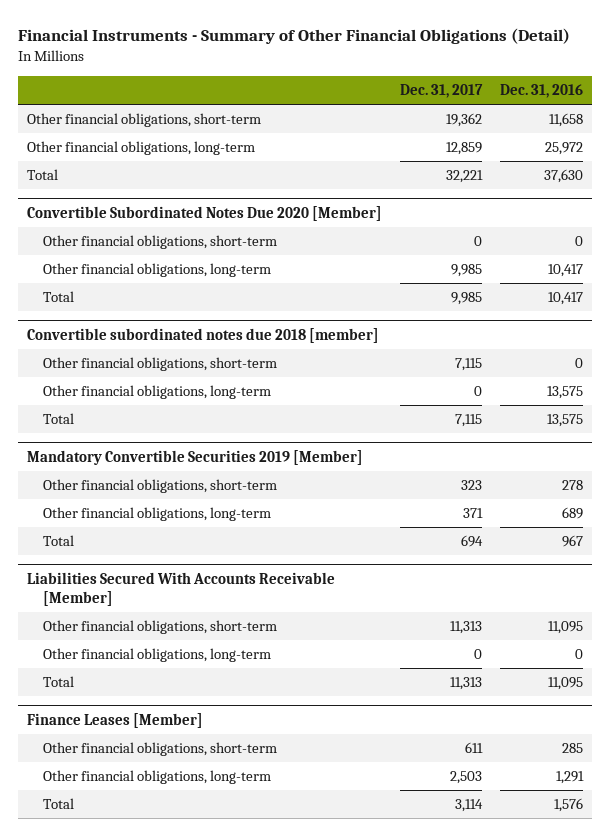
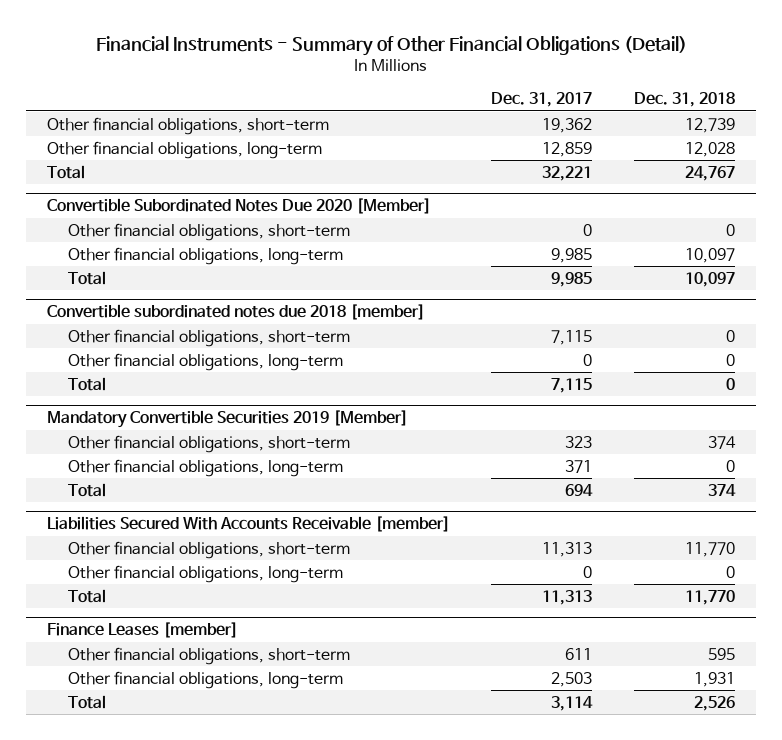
[499,83,583,98] Dec. 31, 2016 -> none
none -> [633,92,735,108] Dec. 31, 2018
[26,571,335,606] Liabilities Secured With Accounts Receivable [Member] -> [47,516,451,533] Liabilities Secured With Accounts Receivable [member]
[26,712,203,728] Finance Leases [Member] -> [47,622,239,639] Finance Leases [member]

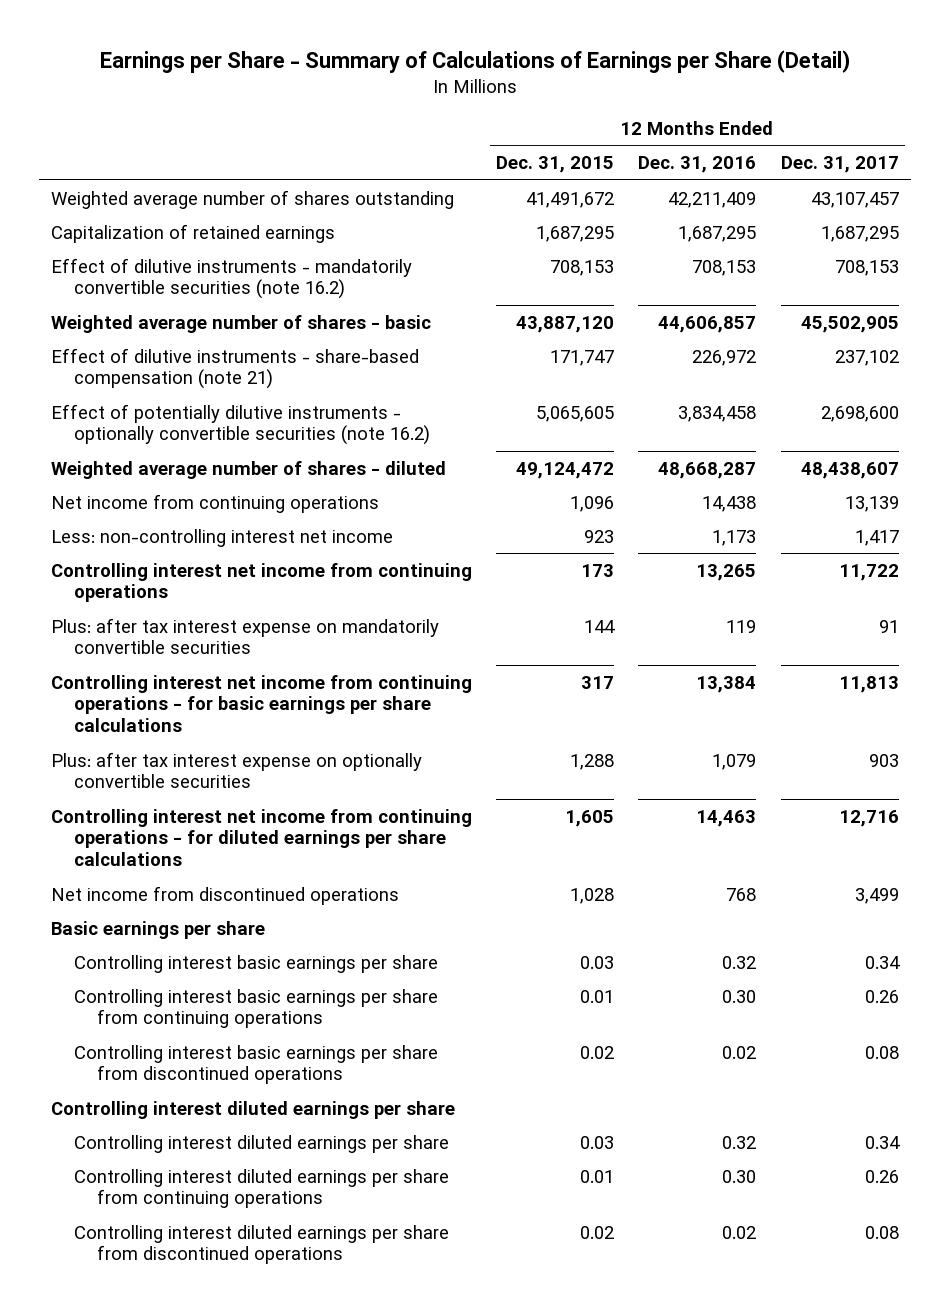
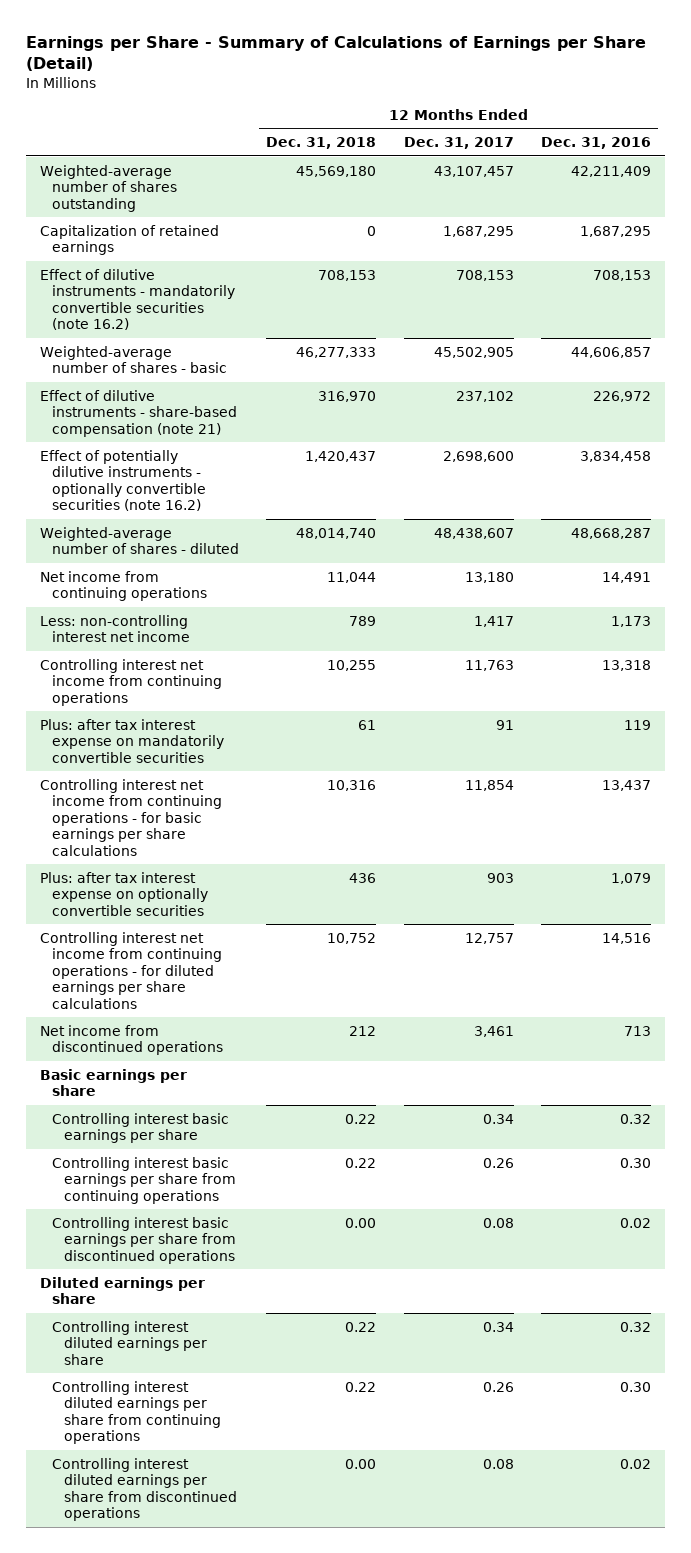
[496,156,615,174] Dec. 31, 2015 -> none
none -> [266,137,377,150] Dec. 31, 2018
[51,189,455,209] Weighted average number of shares outstanding -> [39,164,177,212] Weighted-average number of shares outstanding
[51,314,432,333] Weighted average number of shares - basic -> [39,345,227,374] Weighted-average number of shares - basic
[51,460,447,479] Weighted average number of shares - diluted -> [39,526,239,555] Weighted-average number of shares - diluted
[702,495,757,512] 14,438 -> [602,571,652,583] 14,491
[844,495,899,512] 13,139 -> [464,571,514,583] 13,180
[696,563,757,581] 13,265 -> [602,659,652,671] 13,318
[838,563,899,581] 11,722 -> [464,659,514,671] 11,763
[696,675,757,693] 13,384 -> [602,779,652,791] 13,437
[838,675,899,693] 11,813 -> [464,779,514,791] 11,854
[696,809,757,827] 14,463 -> [602,932,652,944] 14,516
[838,809,899,827] 12,716 -> [464,932,514,944] 12,757
[726,887,757,901] 768 -> [624,1025,652,1036] 713
[854,887,899,904] 3,499 -> [473,1025,514,1037] 3,461
[51,1100,456,1119] Controlling interest diluted earnings per share -> [39,1276,205,1305] Diluted earnings per share

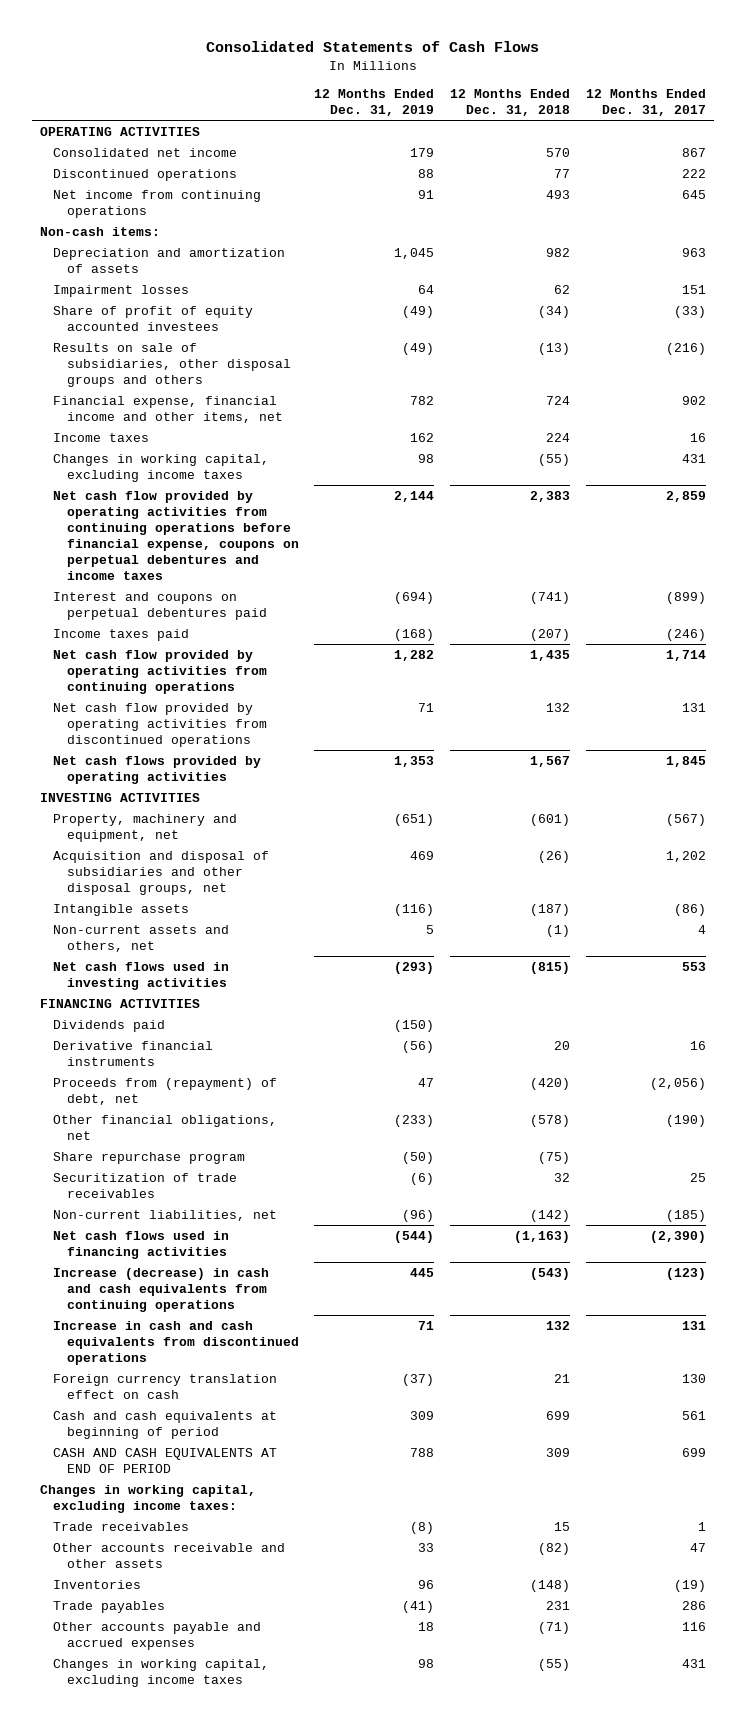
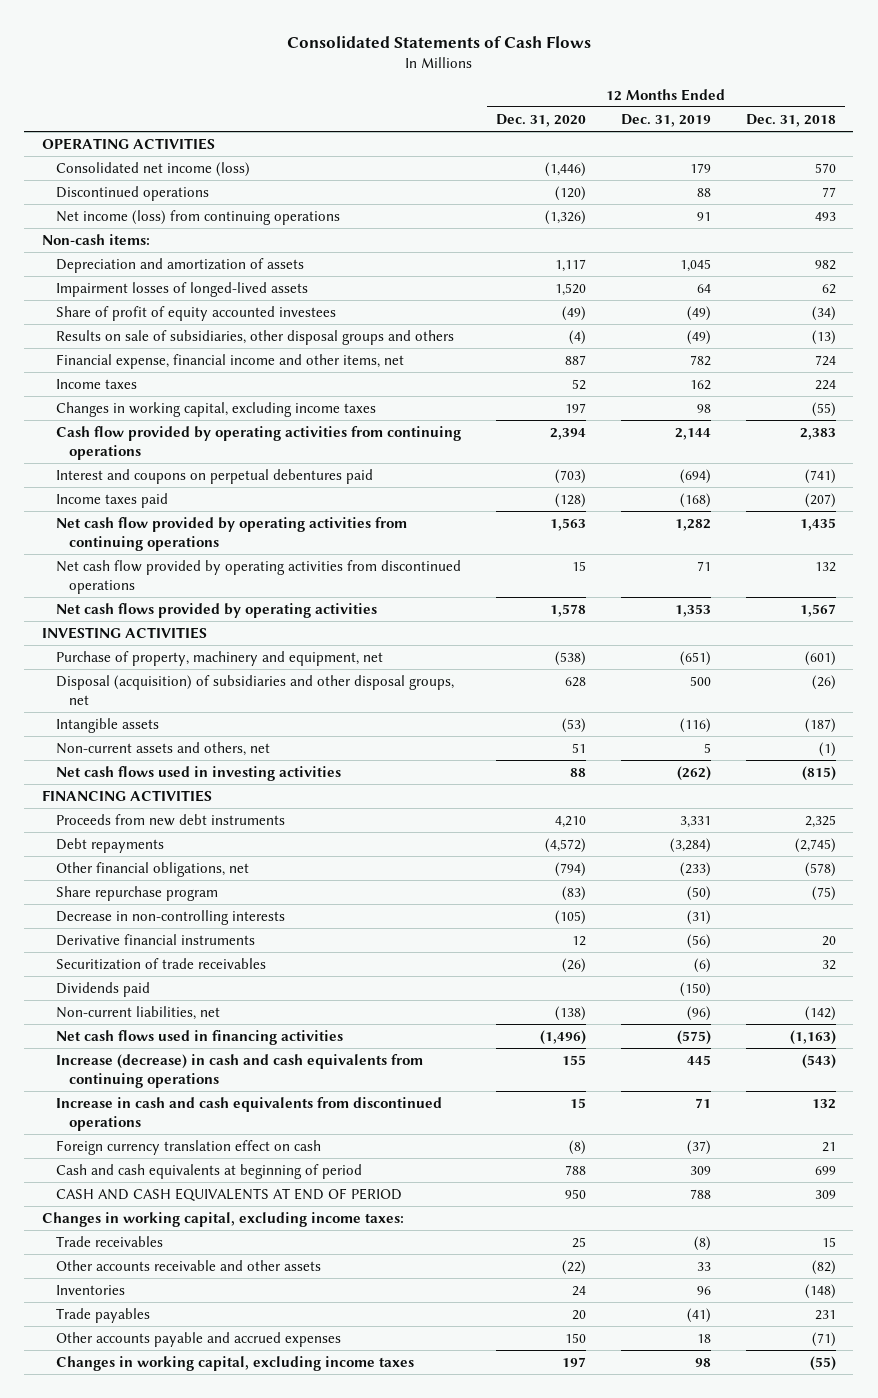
[585,89,706,117] 12 Months Ended Dec. 31, 2017 -> none
none -> [495,113,586,127] Dec. 31, 2020
[53,147,238,157] Consolidated net income -> [55,161,250,177] Consolidated net income (loss)
[53,189,262,218] Net income from continuing operations -> [55,209,340,225] Net income (loss) from continuing operations
[53,284,190,297] Impairment losses -> [55,281,308,297] Impairment losses of longed-lived assets
[53,490,299,580] Net cash flow provided by operating activities from continuing operations before financial expense, coupons on perpetual debentures and income taxes -> [55,425,461,460] Cash flow provided by operating activities from continuing operations
[53,813,238,842] Property, machinery and equipment, net -> [55,650,383,666] Purchase of property, machinery and equipment, net
[53,850,270,895] Acquisition and disposal of subsidiaries and other disposal groups, net -> [55,674,454,705] Disposal (acquisition) of subsidiaries and other disposal groups, net
[410,850,435,860] 469 -> [689,675,711,686] 500
[394,961,435,974] (293) -> [676,765,711,781] (262)
[53,1077,278,1105] Proceeds from (repayment) of debt, net -> none
none -> [55,813,285,826] Proceeds from new debt instruments
none -> [55,837,164,853] Debt repayments
none -> [55,909,285,925] Decrease in non-controlling interests
[53,1040,214,1066] Derivative financial instruments -> [55,933,255,946] Derivative financial instruments
[53,1019,166,1032] Dividends paid -> [55,981,150,997] Dividends paid
[394,1230,435,1243] (544) -> [676,1029,711,1045] (575)

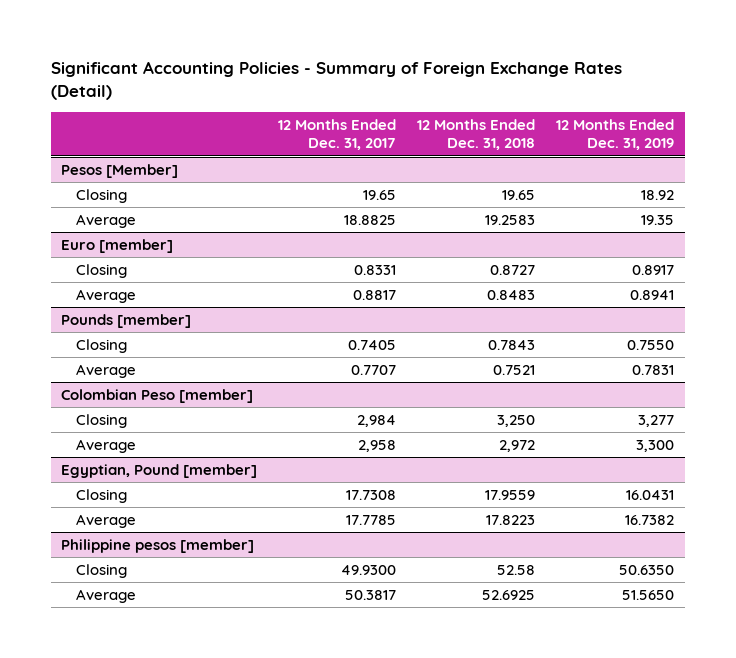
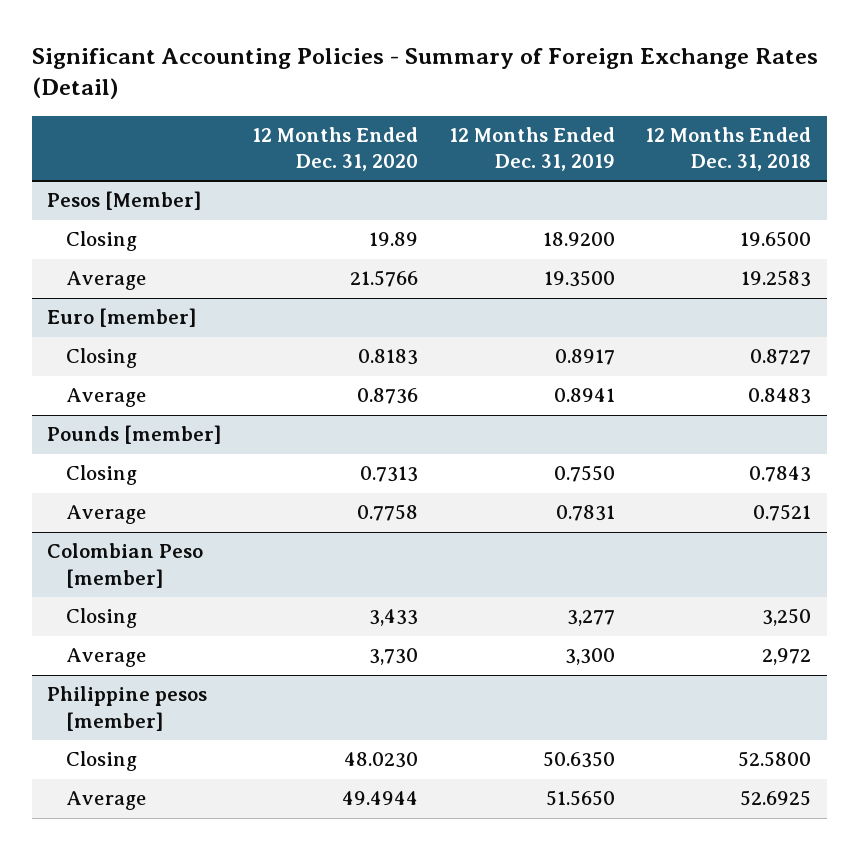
[278,118,397,151] 12 Months Ended Dec. 31, 2017 -> none
none -> [252,126,419,172] 12 Months Ended Dec. 31, 2020
[502,189,536,200] 19.65 -> [740,231,812,248] 19.6500
[641,189,675,200] 18.92 -> [542,232,615,247] 18.9200
[641,214,675,225] 19.35 -> [543,270,615,288] 19.3500
[61,463,258,478] Egyptian, Pound [member] -> none
[75,488,127,503] Closing -> none
[75,513,136,528] Average -> none
[497,564,536,575] 52.58 -> [738,751,812,768] 52.5800

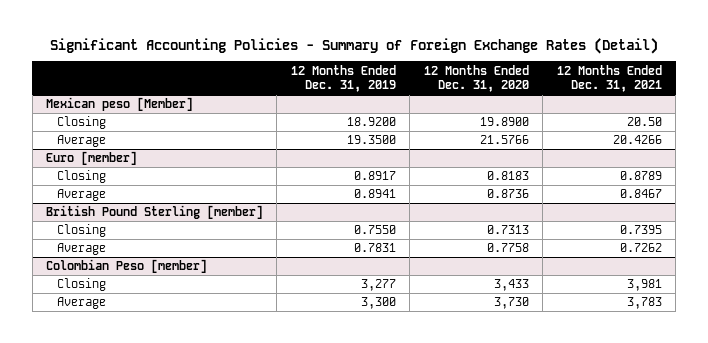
[645,126,812,172] 12 Months Ended Dec. 31, 2018 -> none
none -> [556,64,662,93] 12 Months Ended Dec. 31, 2021
[47,191,202,211] Pesos [Member] -> [46,97,194,112] Mexican peso [Member]
[369,232,419,247] 19.89 -> [479,117,529,127] 19.8900
[47,425,222,445] Pounds [member] -> [46,205,264,220] British Pound Sterling [member]
[47,686,208,731] Philippine pesos [member] -> none
[65,751,137,772] Closing -> none
[65,791,147,811] Average -> none

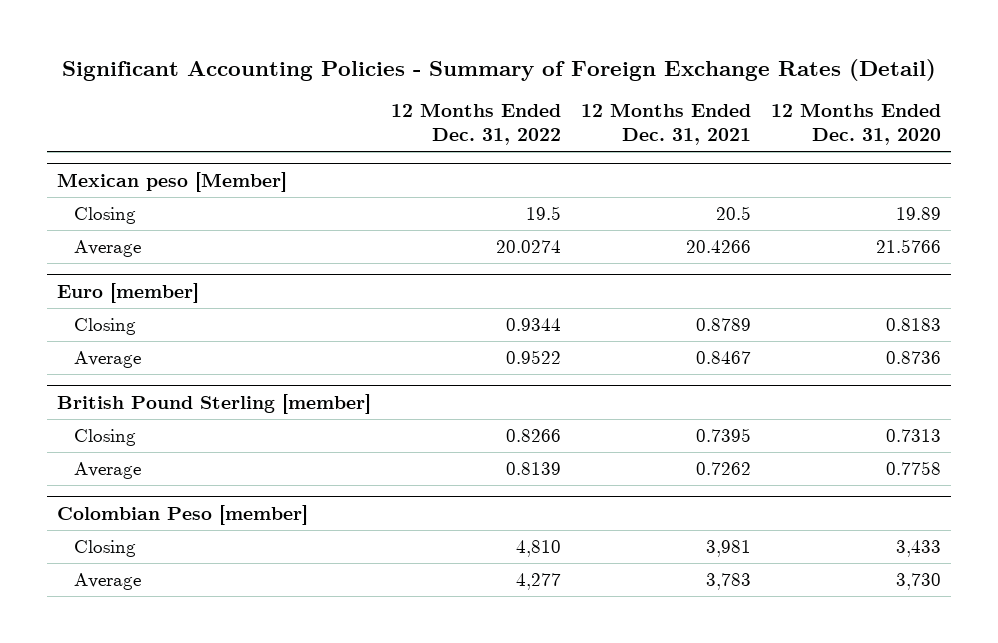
[290,64,396,93] 12 Months Ended Dec. 31, 2019 -> none
none -> [390,103,561,146] 12 Months Ended Dec. 31, 2022
[479,117,529,127] 19.8900 -> [895,207,941,221] 19.89
[626,117,662,127] 20.50 -> [715,206,751,221] 20.5

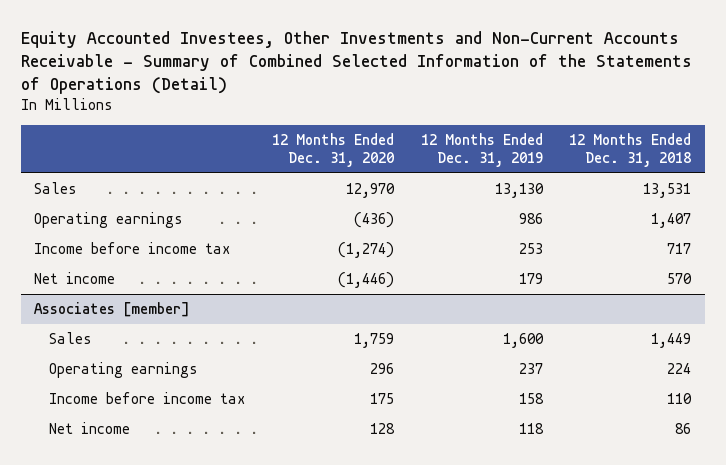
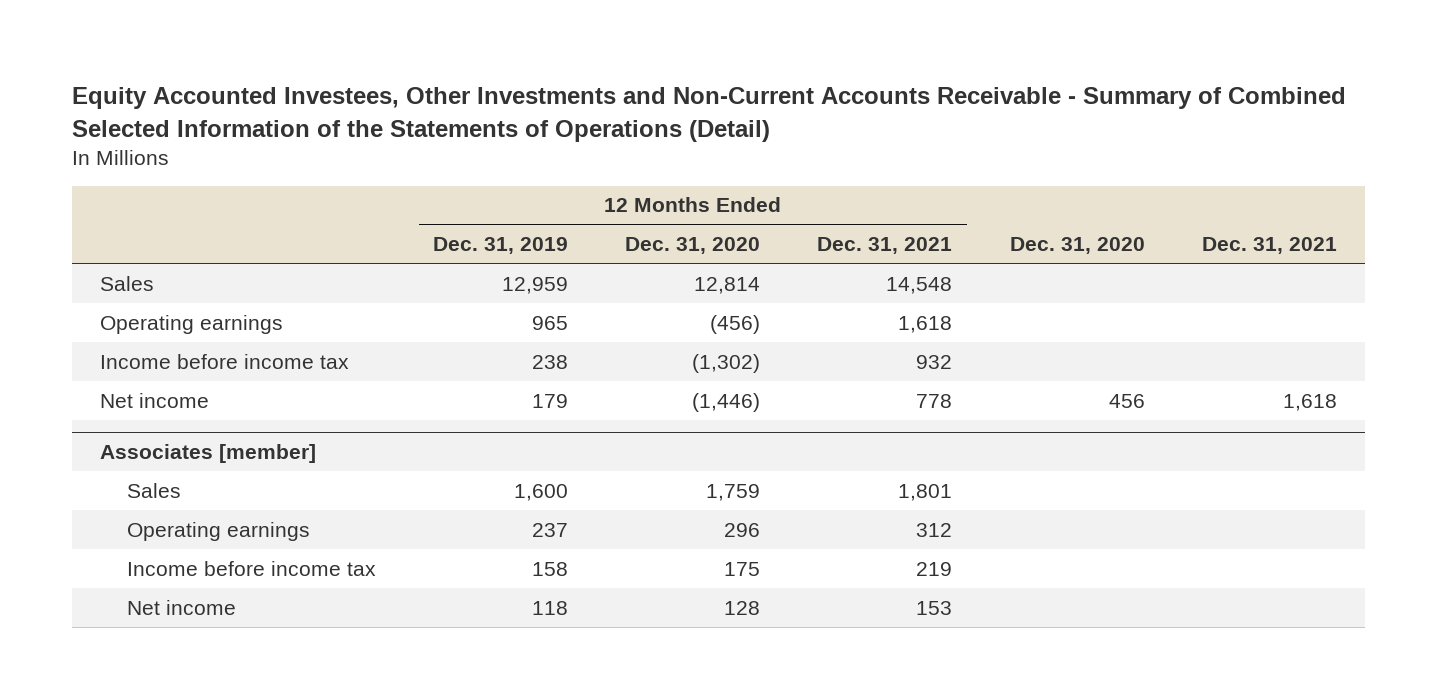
[569,132,692,168] 12 Months Ended Dec. 31, 2018 -> none
none -> [817,237,953,255] Dec. 31, 2021
none -> [1009,237,1145,255] Dec. 31, 2020
none -> [1201,237,1337,255] Dec. 31, 2021
[345,183,395,199] 12,970 -> [694,276,761,294] 12,814
[494,183,544,199] 13,130 -> [502,276,569,294] 12,959
[353,212,394,229] (436) -> [710,314,761,334] (456)
[518,213,543,225] 986 -> [532,315,569,330] 965
[337,242,394,259] (1,274) -> [692,353,761,373] (1,302)
[518,243,543,255] 253 -> [532,354,569,369] 238

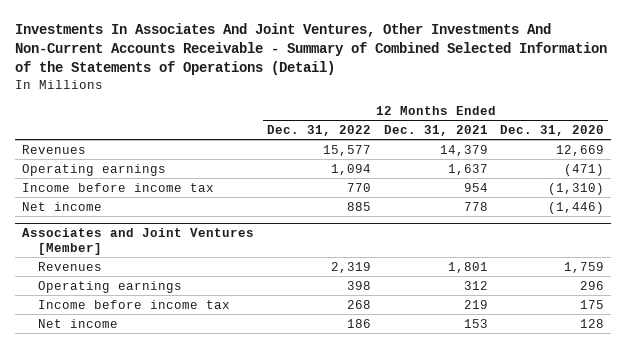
[71,87,1346,142] Equity Accounted Investees, Other Investments and Non-Current Accounts Receivable - Summary of Combined Selected Information of the Statements of Operations (Detail) -> [15,23,608,76] Investments In Associates And Joint Ventures, Other Investments And Non-Current Accounts Receivable - Summary of Combined Selected Information of the Statements of Operations (Detail)
[433,237,569,255] Dec. 31, 2019 -> none
[1009,237,1145,255] Dec. 31, 2020 -> none
[1201,237,1337,255] Dec. 31, 2021 -> none
none -> [266,124,371,136] Dec. 31, 2022
[100,275,155,291] Sales -> none
none -> [21,144,86,154] Revenues
[710,314,761,334] (456) -> [564,163,605,176] (471)
[898,315,953,333] 1,618 -> [447,163,488,175] 1,637
[692,353,761,373] (1,302) -> [548,182,605,195] (1,310)
[916,354,953,369] 932 -> [463,182,488,192] 954
[100,443,317,463] Associates [member] -> none
none -> [21,228,254,256] Associates and Joint Ventures [Member]
[126,482,181,498] Sales -> [38,261,103,271] Revenues

